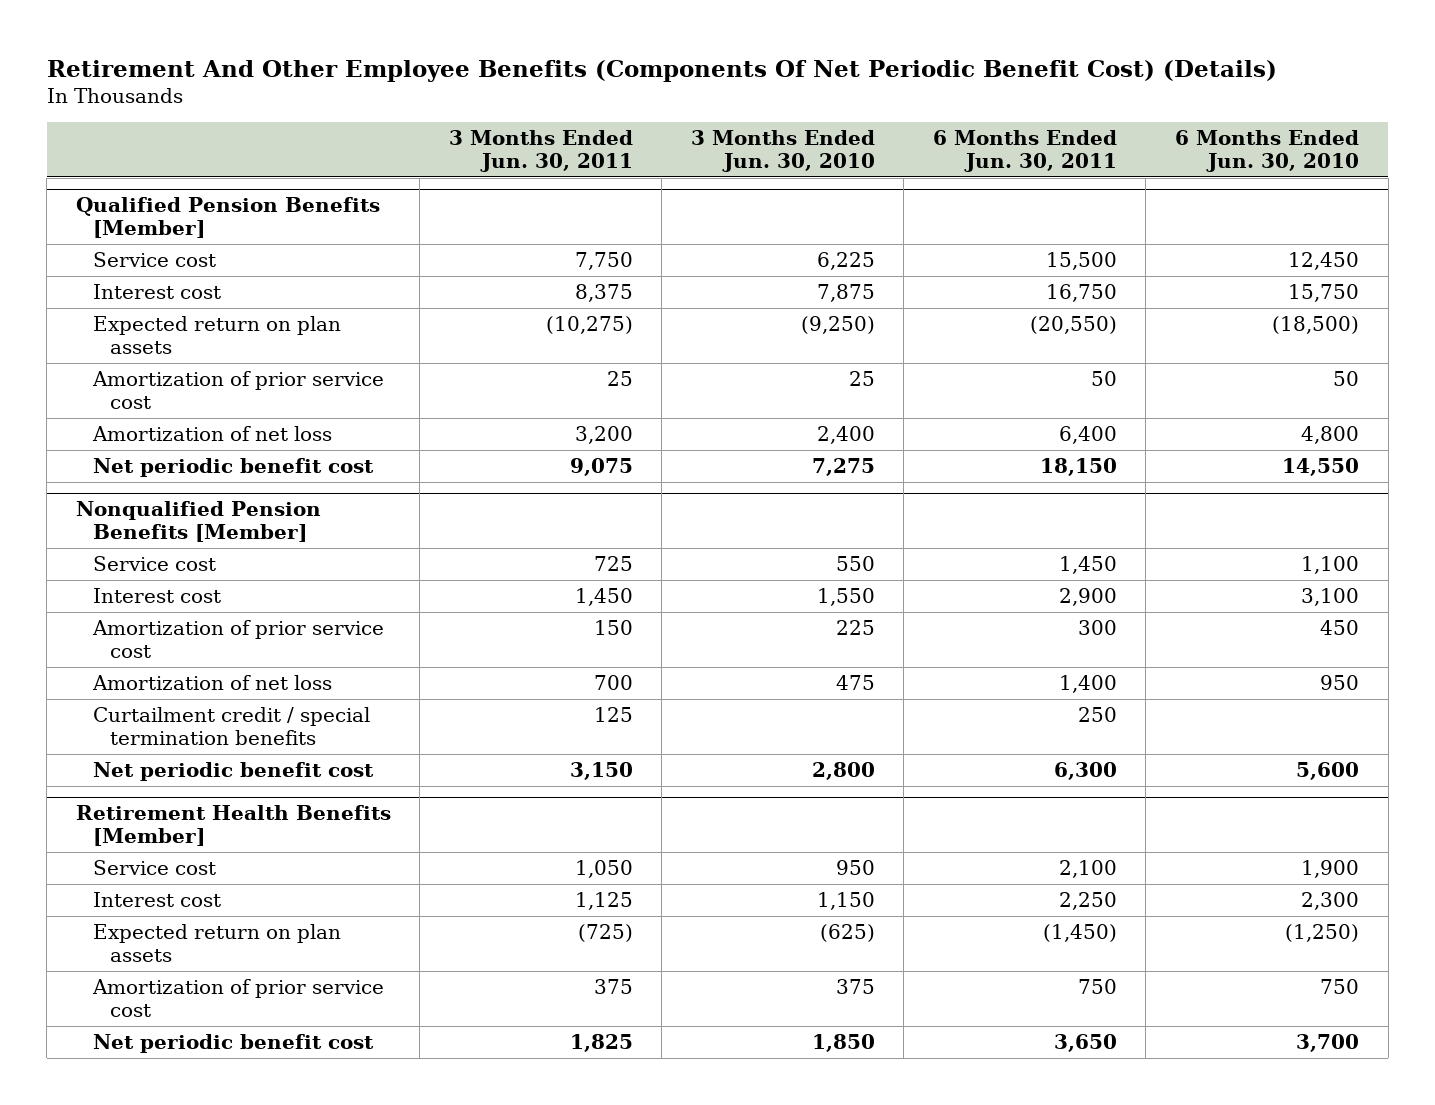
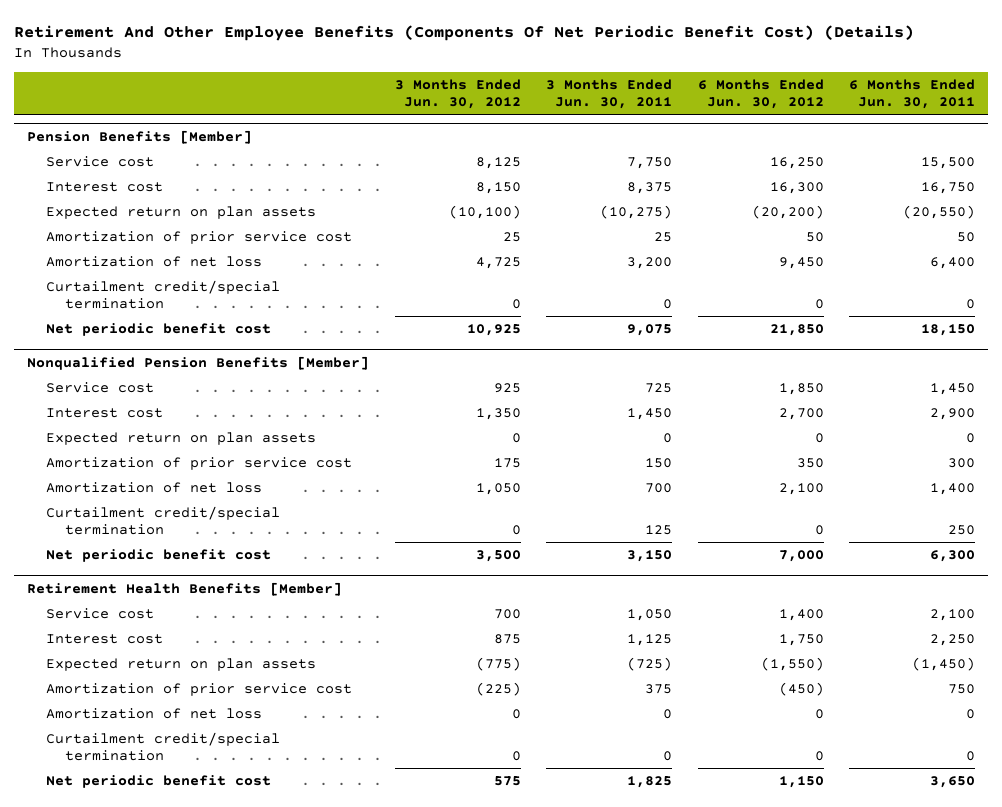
[690,130,875,172] 3 Months Ended Jun. 30, 2010 -> none
[1174,130,1359,172] 6 Months Ended Jun. 30, 2010 -> none
none -> [394,79,521,110] 3 Months Ended Jun. 30, 2012
none -> [697,79,824,110] 6 Months Ended Jun. 30, 2012
[75,197,380,238] Qualified Pension Benefits [Member] -> [26,129,252,144] Pension Benefits [Member]
none -> [45,279,280,310] Curtailment credit/special termination
none -> [45,431,316,445] Expected return on plan assets
[92,707,370,745] Curtailment credit / special termination benefits -> [45,505,280,536] Curtailment credit/special termination
none -> [45,707,262,719] Amortization of net loss
none -> [45,731,280,762] Curtailment credit/special termination

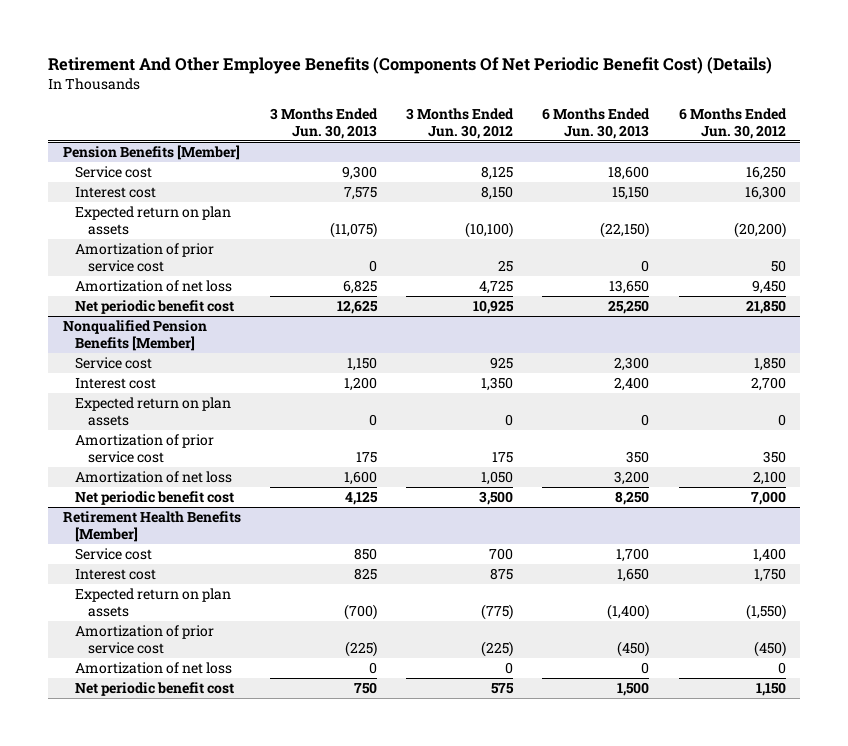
[546,79,673,110] 3 Months Ended Jun. 30, 2011 -> none
[849,79,976,110] 6 Months Ended Jun. 30, 2011 -> none
none -> [269,107,378,139] 3 Months Ended Jun. 30, 2013
none -> [542,107,651,139] 6 Months Ended Jun. 30, 2013
[45,279,280,310] Curtailment credit/special termination -> none
[45,505,280,536] Curtailment credit/special termination -> none
[45,731,280,762] Curtailment credit/special termination -> none

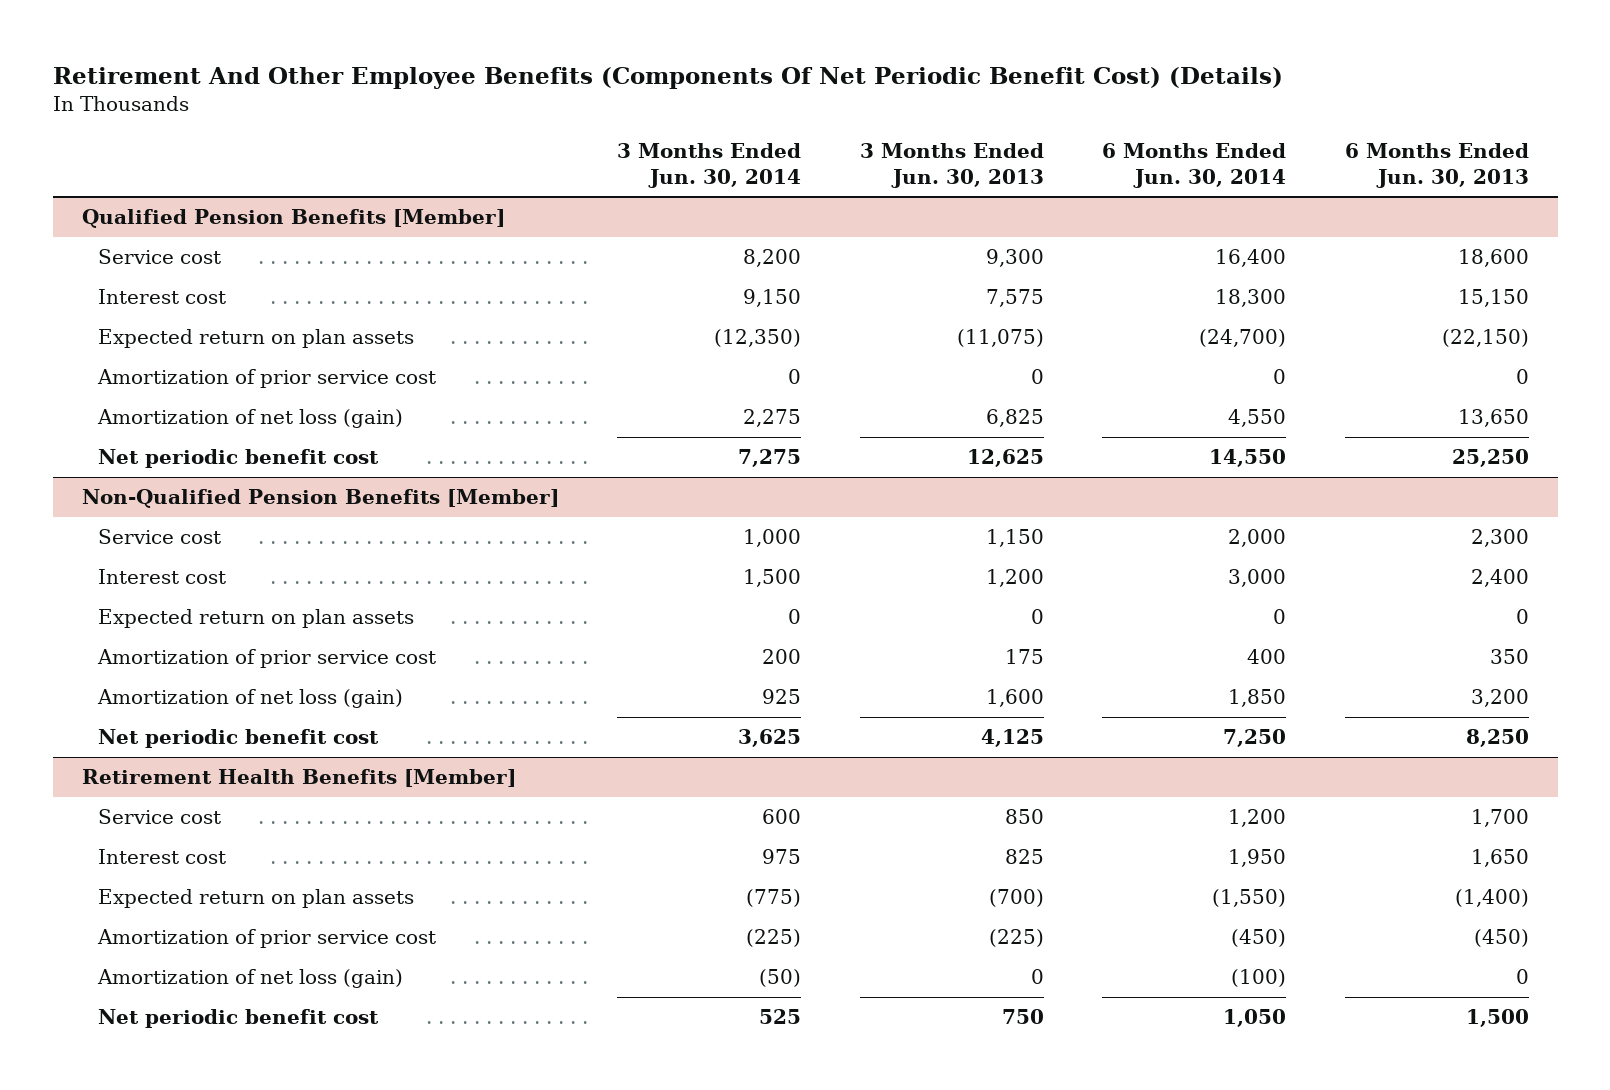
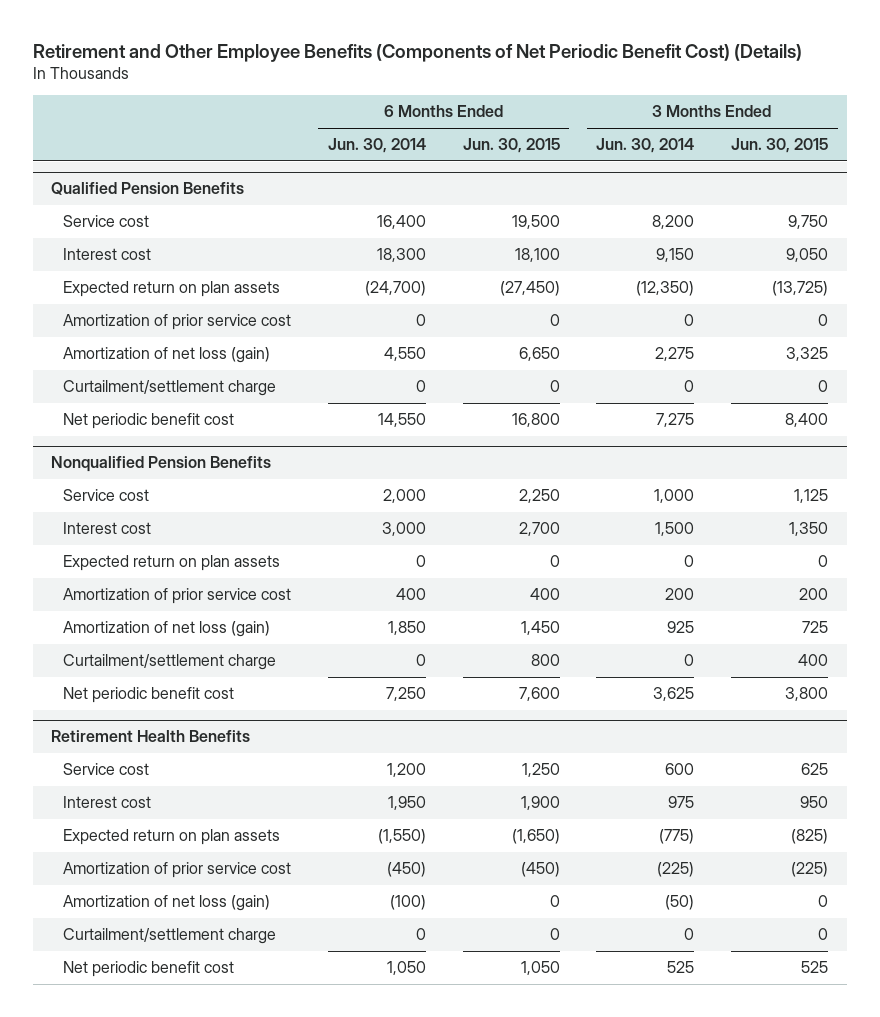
[52,66,1283,89] Retirement And Other Employee Benefits (Components Of Net Periodic Benefit Cost) (Details) -> [33,43,803,62] Retirement and Other Employee Benefits (Components of Net Periodic Benefit Cost) (Details)
[859,143,1044,188] 3 Months Ended Jun. 30, 2013 -> none
[1344,143,1529,188] 6 Months Ended Jun. 30, 2013 -> none
none -> [462,138,560,154] Jun. 30, 2015
none -> [731,138,829,154] Jun. 30, 2015
[81,209,505,229] Qualified Pension Benefits [Member] -> [51,182,245,196] Qualified Pension Benefits
none -> [62,380,276,397] Curtailment/settlement charge
[81,489,559,509] Non-Qualified Pension Benefits [Member] -> none
none -> [51,456,272,473] Nonqualified Pension Benefits
none -> [62,654,276,671] Curtailment/settlement charge
[81,769,516,788] Retirement Health Benefits [Member] -> [51,730,251,743] Retirement Health Benefits
none -> [62,928,276,945] Curtailment/settlement charge

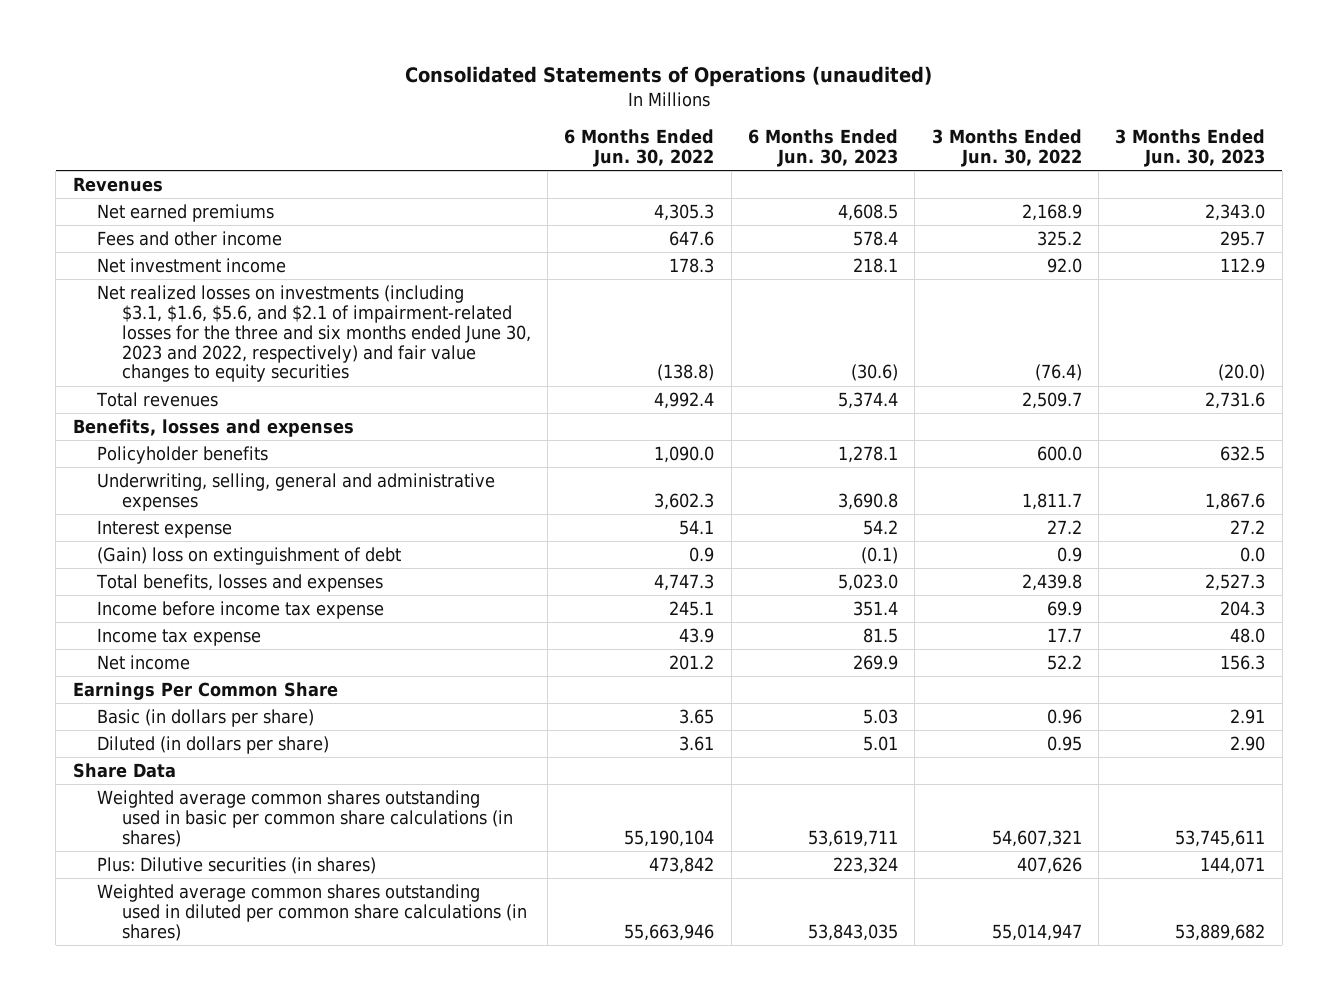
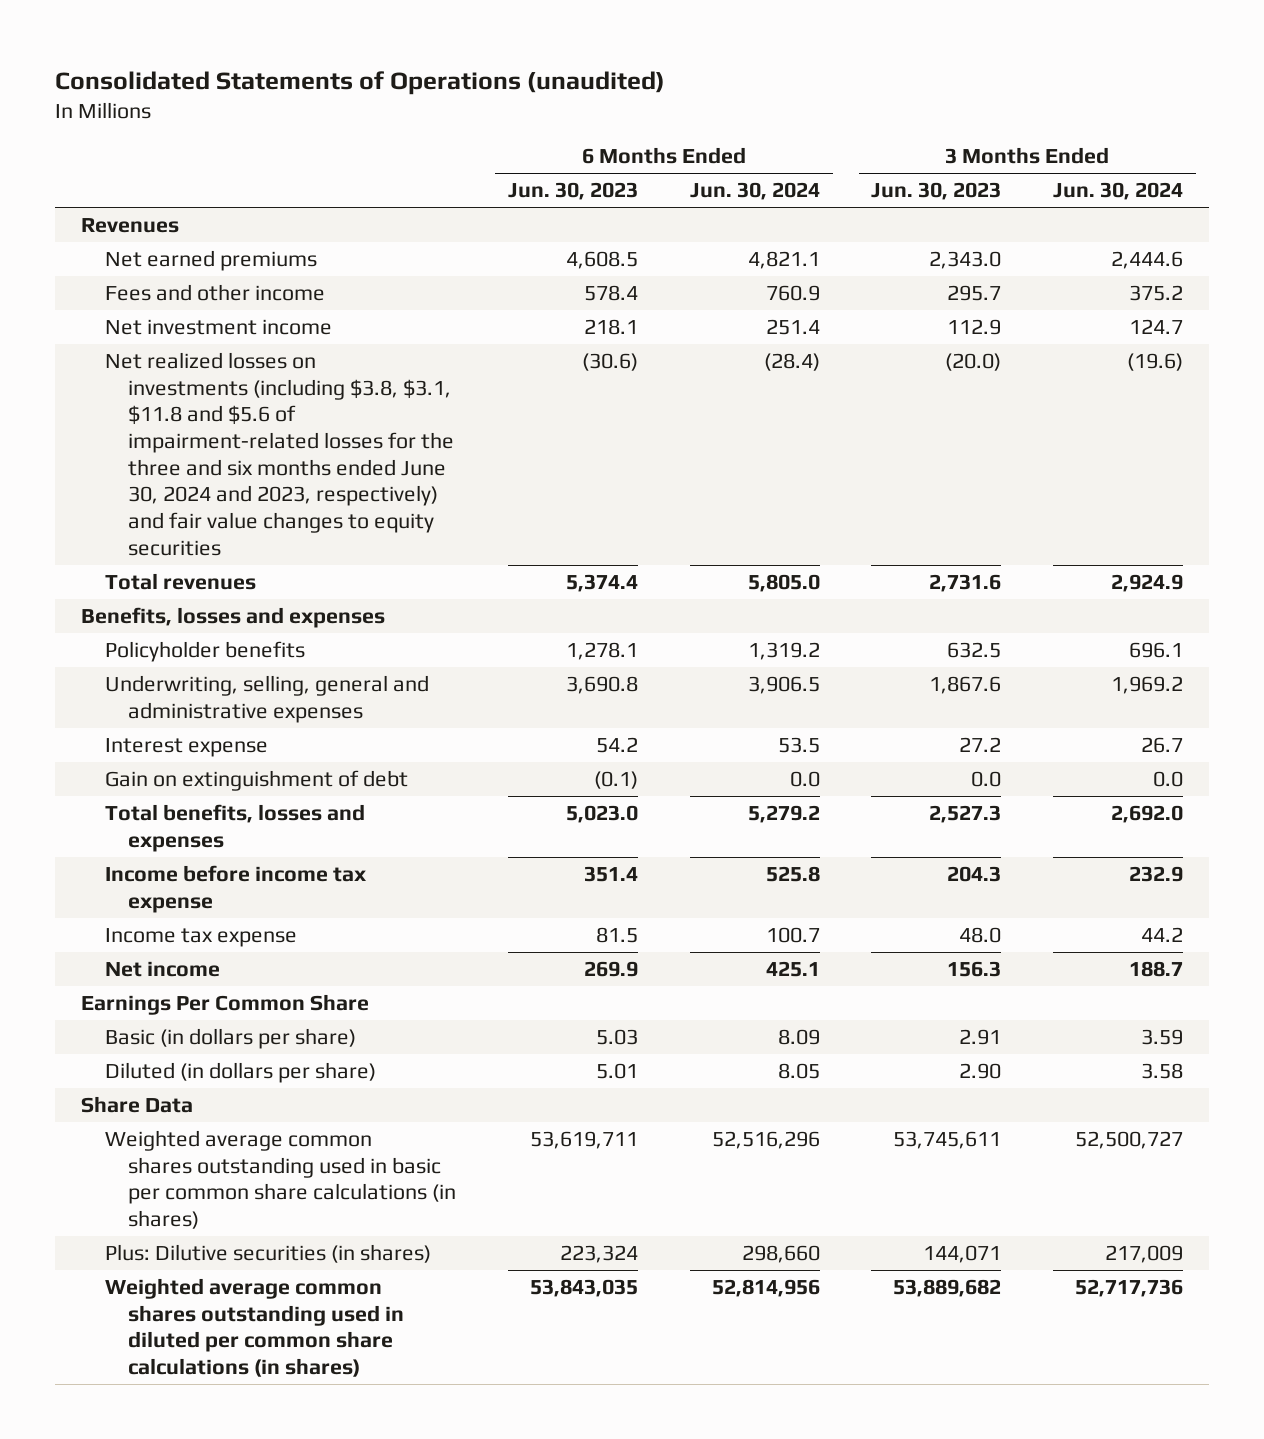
[564,129,715,167] 6 Months Ended Jun. 30, 2022 -> none
[931,129,1082,167] 3 Months Ended Jun. 30, 2022 -> none
none -> [689,182,820,201] Jun. 30, 2024
none -> [1053,182,1184,201] Jun. 30, 2024
[97,284,531,383] Net realized losses on investments (including $3.1, $1.6, $5.6, and $2.1 of impairment-related losses for the three and six months ended June 30, 2023 and 2022, respectively) and fair value changes to equity securities -> [104,352,455,556] Net realized losses on investments (including $3.8, $3.1, $11.8 and $5.6 of impairment-related losses for the three and six months ended June 30, 2024 and 2023, respectively) and fair value changes to equity securities
[97,546,402,565] (Gain) loss on extinguishment of debt -> [104,770,408,792] Gain on extinguishment of debt

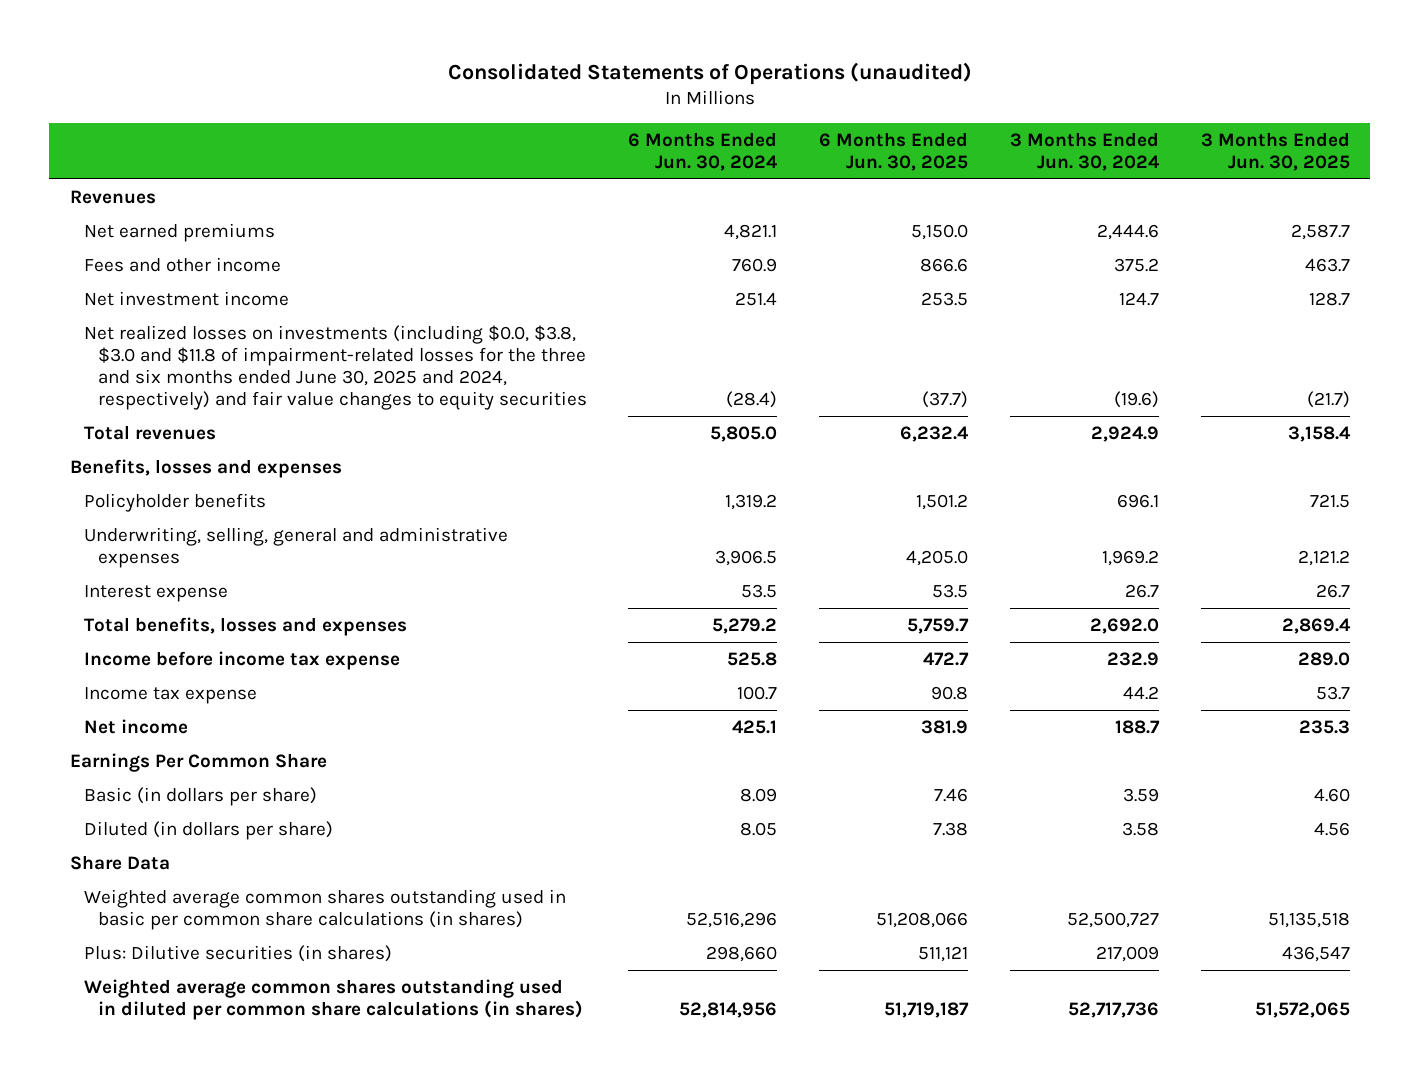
[507,182,638,201] Jun. 30, 2023 -> none
[871,182,1002,201] Jun. 30, 2023 -> none
none -> [819,131,969,171] 6 Months Ended Jun. 30, 2025
none -> [1200,131,1350,171] 3 Months Ended Jun. 30, 2025
[104,352,455,556] Net realized losses on investments (including $3.8, $3.1, $11.8 and $5.6 of impairment-related losses for the three and six months ended June 30, 2024 and 2023, respectively) and fair value changes to equity securities -> [83,325,587,410] Net realized losses on investments (including $0.0, $3.8, $3.0 and $11.8 of impairment-related losses for the three and six months ended June 30, 2025 and 2024, respectively) and fair value changes to equity securities
[104,770,408,792] Gain on extinguishment of debt -> none

